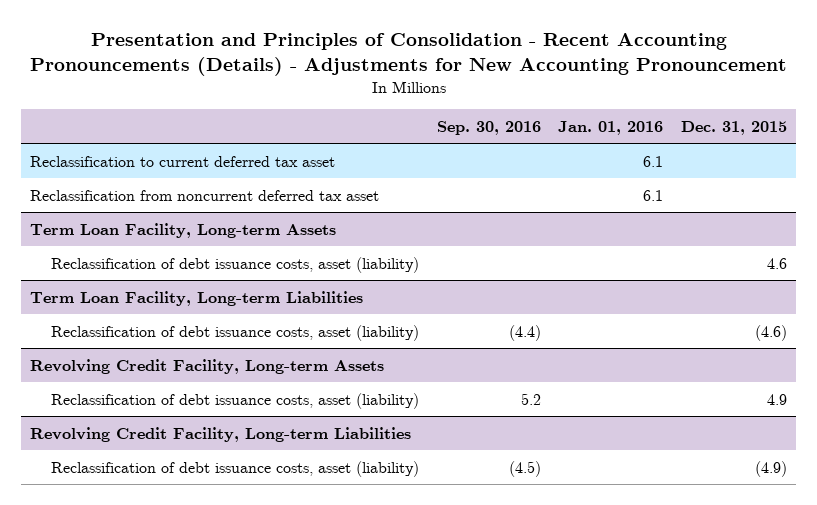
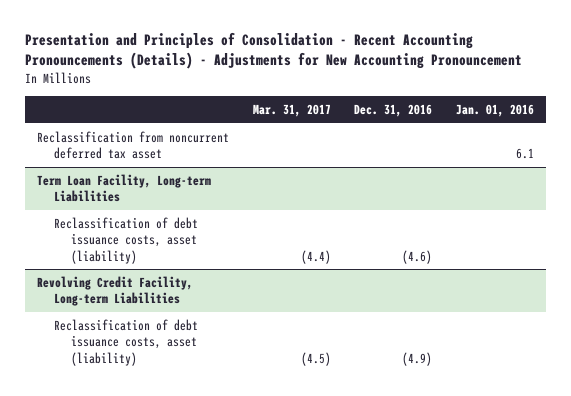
[436,120,541,135] Sep. 30, 2016 -> none
[681,120,788,135] Dec. 31, 2015 -> none
none -> [252,103,331,117] Mar. 31, 2017
none -> [354,103,433,117] Dec. 31, 2016
[30,155,336,167] Reclassification to current deferred tax asset -> none
[30,222,337,238] Term Loan Facility, Long-term Assets -> none
[50,256,419,273] Reclassification of debt issuance costs, asset (liability) -> none
[30,358,385,374] Revolving Credit Facility, Long-term Assets -> none
[50,392,419,409] Reclassification of debt issuance costs, asset (liability) -> none

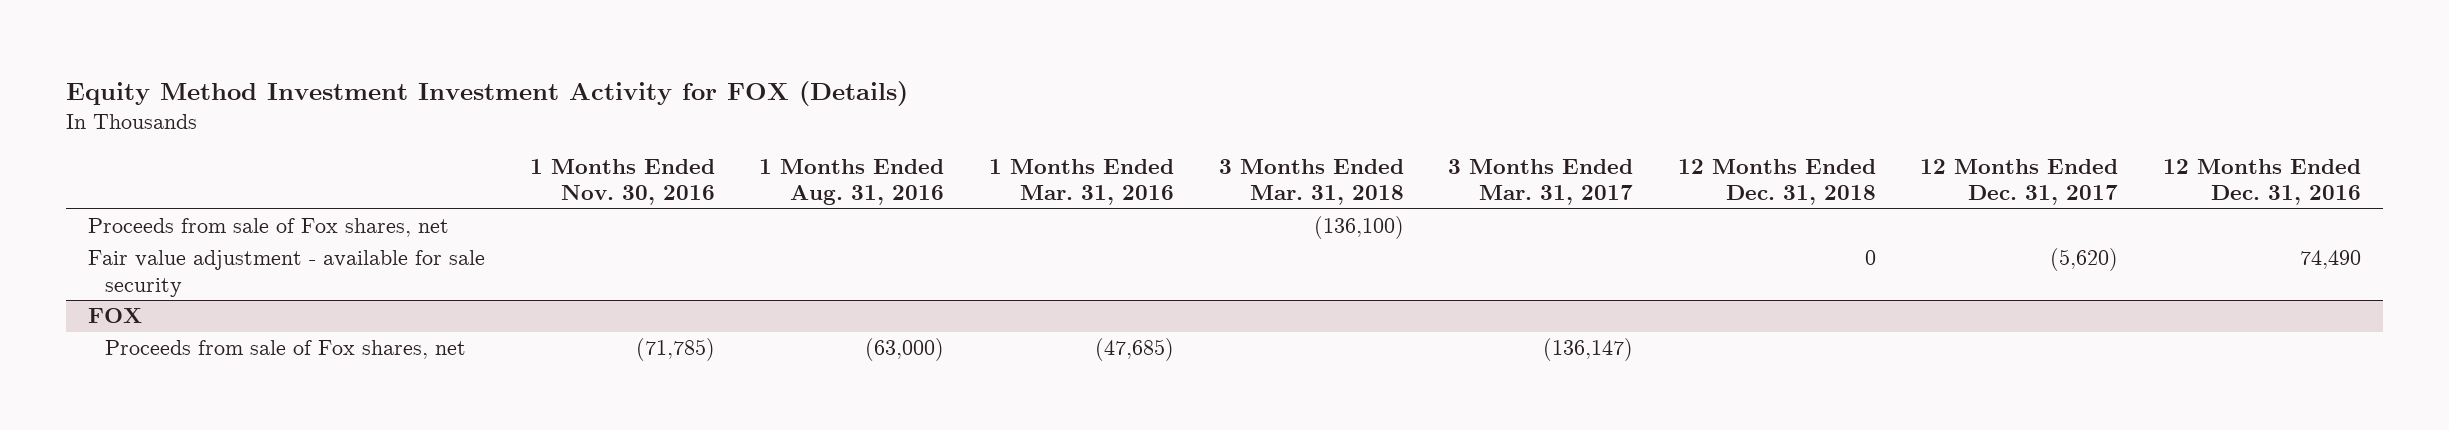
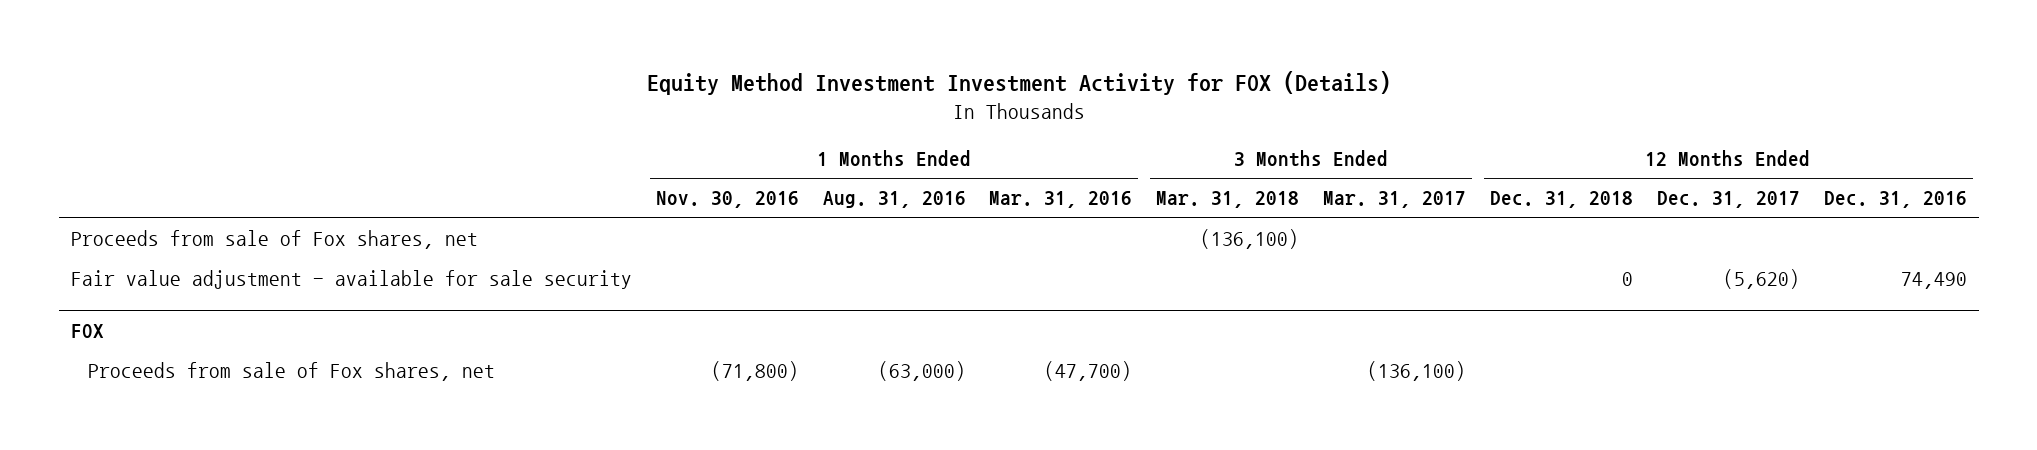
[635,338,715,362] (71,785) -> [710,361,799,382] (71,800)
[1095,338,1175,362] (47,685) -> [1044,361,1133,382] (47,700)
[1543,338,1634,362] (136,147) -> [1367,361,1467,382] (136,100)

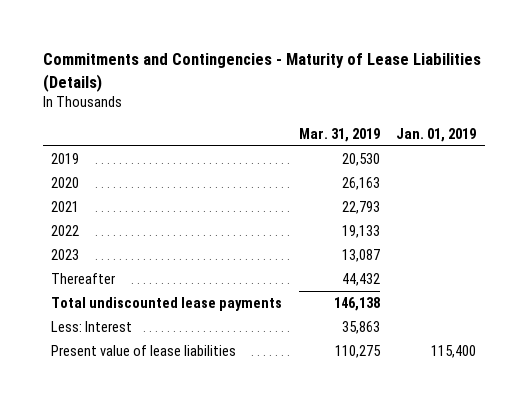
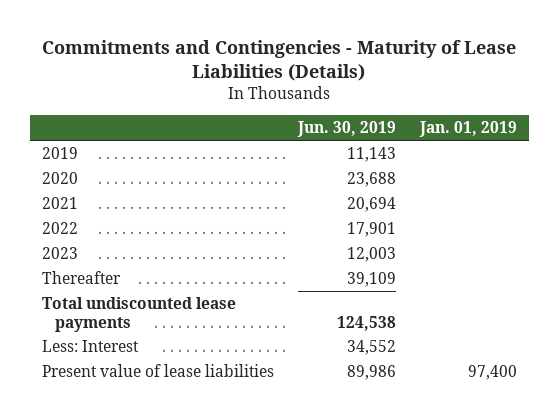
[298,127,380,142] Mar. 31, 2019 -> none
none -> [296,121,396,138] Jun. 30, 2019
[431,345,477,359] 115,400 -> [467,365,517,381] 97,400

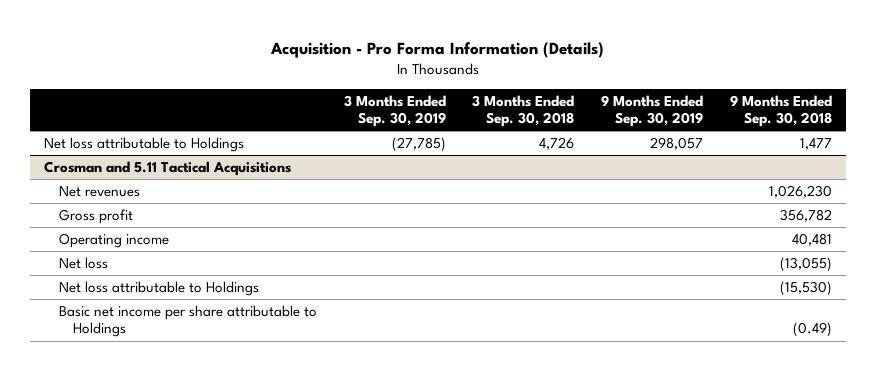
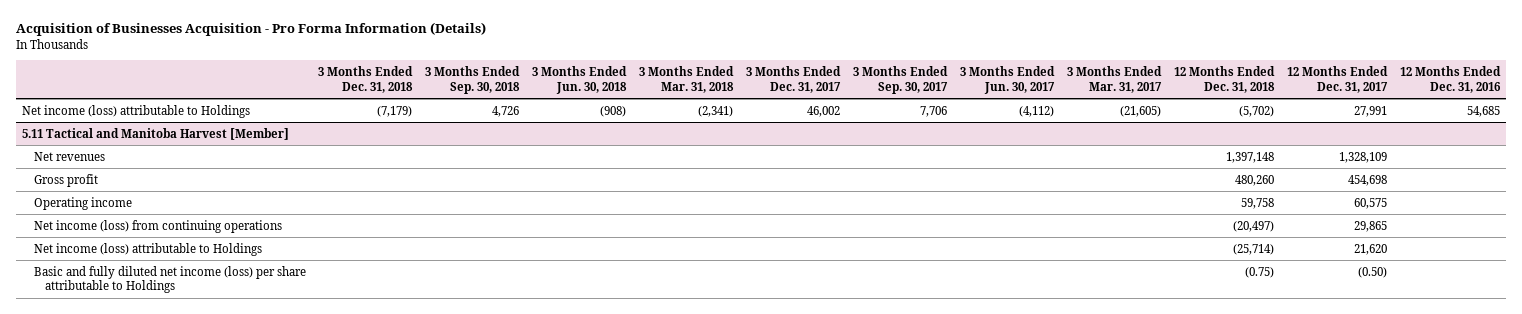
[270,41,605,58] Acquisition - Pro Forma Information (Details) -> [15,22,486,37] Acquisition of Businesses Acquisition - Pro Forma Information (Details)
[343,94,446,127] 3 Months Ended Sep. 30, 2019 -> none
[601,94,704,127] 9 Months Ended Sep. 30, 2019 -> none
[730,94,833,127] 9 Months Ended Sep. 30, 2018 -> none
none -> [318,65,414,93] 3 Months Ended Dec. 31, 2018
none -> [532,65,628,94] 3 Months Ended Jun. 30, 2018
none -> [639,65,735,93] 3 Months Ended Mar. 31, 2018
none -> [746,65,842,93] 3 Months Ended Dec. 31, 2017
none -> [853,65,949,94] 3 Months Ended Sep. 30, 2017
none -> [960,65,1056,94] 3 Months Ended Jun. 30, 2017
none -> [1066,65,1162,93] 3 Months Ended Mar. 31, 2017
none -> [1173,65,1275,93] 12 Months Ended Dec. 31, 2018
none -> [1286,65,1388,93] 12 Months Ended Dec. 31, 2017
none -> [1399,65,1501,93] 12 Months Ended Dec. 31, 2016
[43,161,291,177] Crosman and 5.11 Tactical Acquisitions -> none
[58,186,140,198] Net revenues -> none
[58,209,133,225] Gross profit -> none
[58,233,169,249] Operating income -> none
[58,257,108,270] Net loss -> none
[58,281,259,297] Net loss attributable to Holdings -> none
[58,305,317,338] Basic net income per share attributable to Holdings -> none
[43,137,244,153] Net loss attributable to Holdings -> [22,104,251,118] Net income (loss) attributable to Holdings
none -> [22,127,290,140] 5.11 Tactical and Manitoba Harvest [Member]
none -> [33,151,105,161] Net revenues
none -> [33,173,98,187] Gross profit
none -> [33,196,132,210] Operating income
none -> [33,219,282,233] Net income (loss) from continuing operations
none -> [33,242,262,256] Net income (loss) attributable to Holdings
none -> [33,265,306,294] Basic and fully diluted net income (loss) per share attributable to Holdings

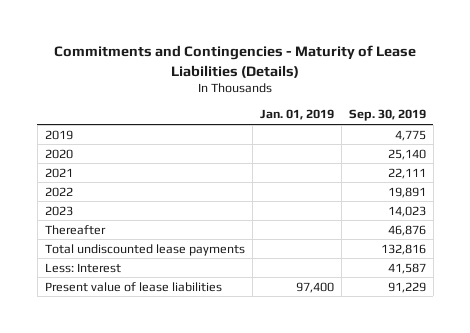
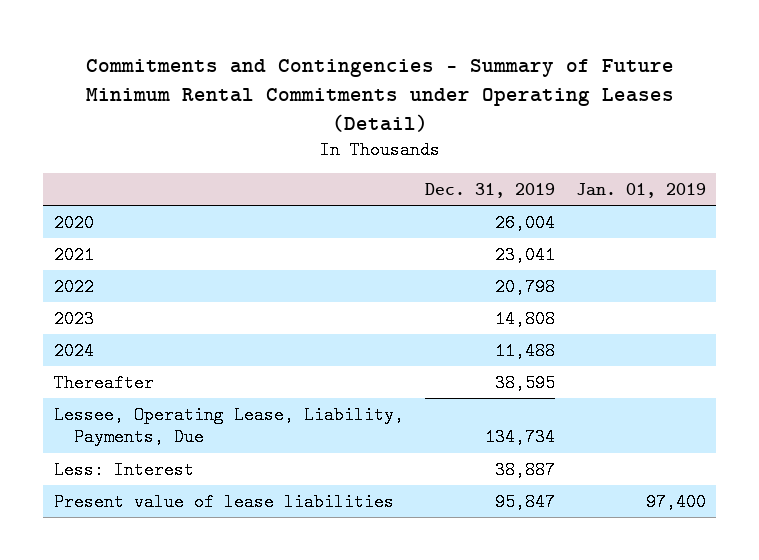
[54,45,417,78] Commitments and Contingencies - Maturity of Lease Liabilities (Details) -> [85,59,674,132] Commitments and Contingencies - Summary of Future Minimum Rental Commitments under Operating Leases (Detail)
[348,109,426,122] Sep. 30, 2019 -> none
none -> [424,182,555,198] Dec. 31, 2019
[44,129,73,140] 2019 -> none
none -> [53,341,94,360] 2024
[44,243,245,256] Total undiscounted lease payments -> [53,405,404,447] Lessee, Operating Lease, Liability, Payments, Due

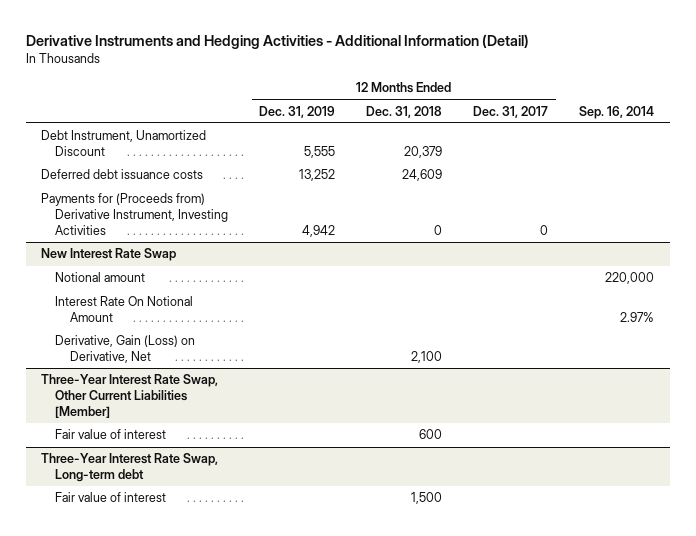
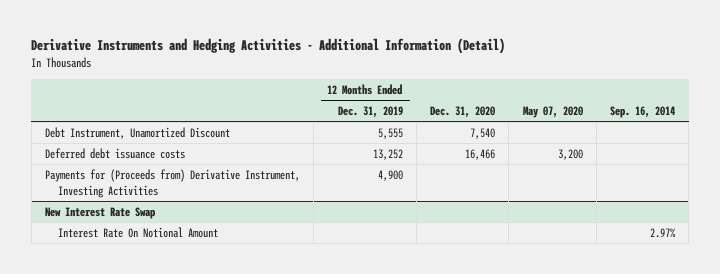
[366,105,443,118] Dec. 31, 2018 -> none
[473,105,549,118] Dec. 31, 2017 -> none
none -> [430,106,496,119] Dec. 31, 2020
none -> [522,106,583,119] May 07, 2020
[302,224,336,237] 4,942 -> [377,169,403,181] 4,900
[55,272,146,283] Notional amount -> none
[55,335,196,364] Derivative, Gain (Loss) on Derivative, Net -> none
[41,374,219,418] Three-Year Interest Rate Swap, Other Current Liabilities [Member] -> none
[55,429,167,440] Fair value of interest -> none
[41,453,219,483] Three-Year Interest Rate Swap, Long-term debt -> none
[55,492,167,503] Fair value of interest -> none

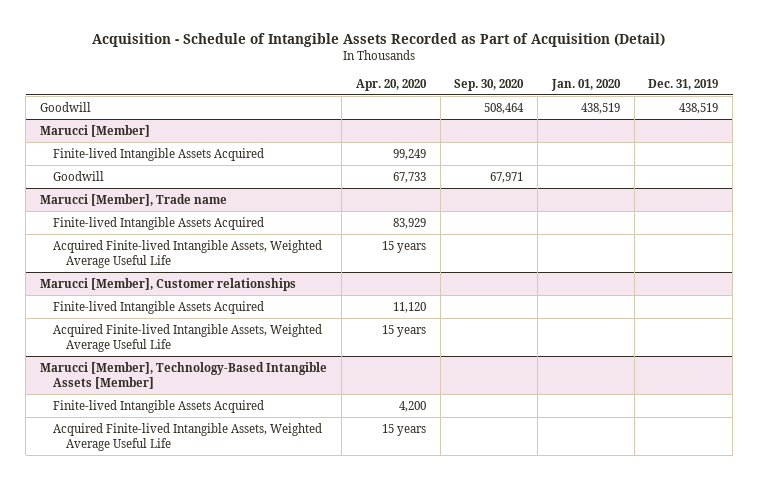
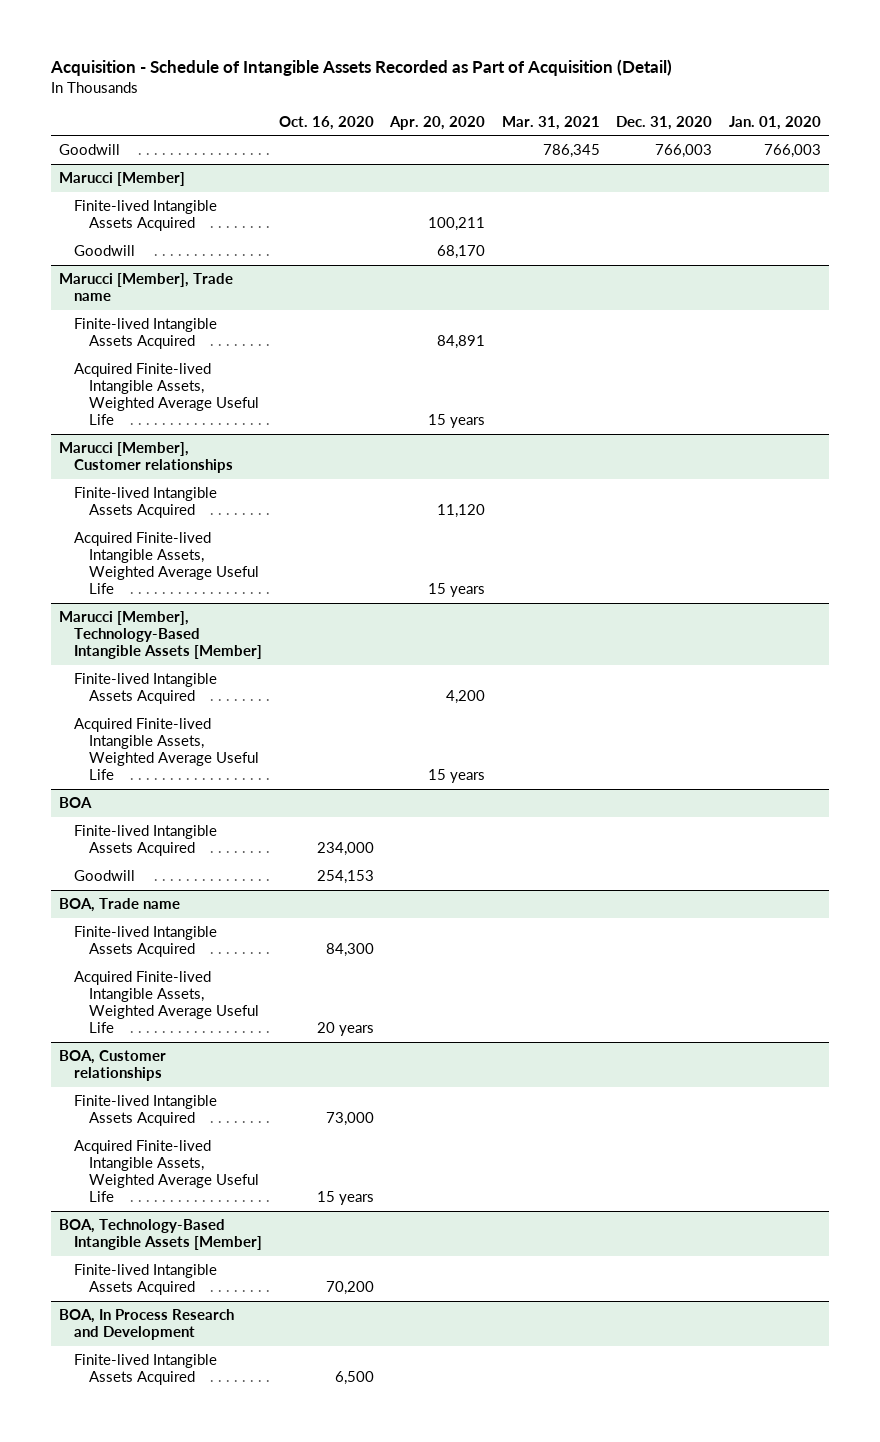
[454,78,525,91] Sep. 30, 2020 -> none
[648,78,719,90] Dec. 31, 2019 -> none
none -> [278,115,374,130] Oct. 16, 2020
none -> [501,115,600,130] Mar. 31, 2021
none -> [616,115,713,130] Dec. 31, 2020
[580,102,620,114] 438,519 -> [763,144,821,159] 766,003
[392,148,426,160] 99,249 -> [428,217,486,232] 100,211
[392,171,426,183] 67,733 -> [437,245,486,260] 68,170
[392,217,426,229] 83,929 -> [437,335,486,350] 84,891
none -> [58,797,92,809] BOA
none -> [73,825,217,857] Finite-lived Intangible Assets Acquired
none -> [73,870,135,882] Goodwill
none -> [58,898,180,913] BOA, Trade name
none -> [73,926,217,958] Finite-lived Intangible Assets Acquired
none -> [73,971,260,1034] Acquired Finite-lived Intangible Assets, Weighted Average Useful Life
none -> [58,1050,166,1082] BOA, Customer relationships
none -> [73,1095,217,1127] Finite-lived Intangible Assets Acquired
none -> [73,1140,260,1203] Acquired Finite-lived Intangible Assets, Weighted Average Useful Life
none -> [58,1219,262,1251] BOA, Technology-Based Intangible Assets [Member]
none -> [73,1264,217,1296] Finite-lived Intangible Assets Acquired
none -> [58,1309,234,1341] BOA, In Process Research and Development
none -> [73,1354,217,1386] Finite-lived Intangible Assets Acquired

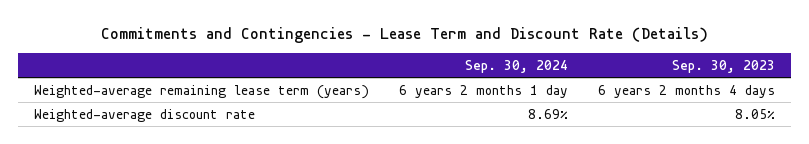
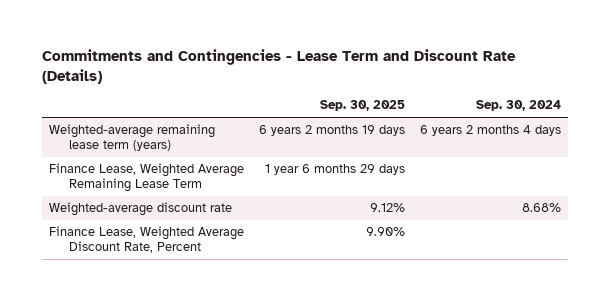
[672,59,776,73] Sep. 30, 2023 -> none
none -> [320,100,406,112] Sep. 30, 2025
[399,84,569,98] 6 years 2 months 1 day -> [419,125,561,137] 6 years 2 months 4 days
none -> [49,163,245,193] Finance Lease, Weighted Average Remaining Lease Term
[528,108,569,119] 8.69% -> [521,203,561,213] 8.68%
none -> [49,226,245,254] Finance Lease, Weighted Average Discount Rate, Percent

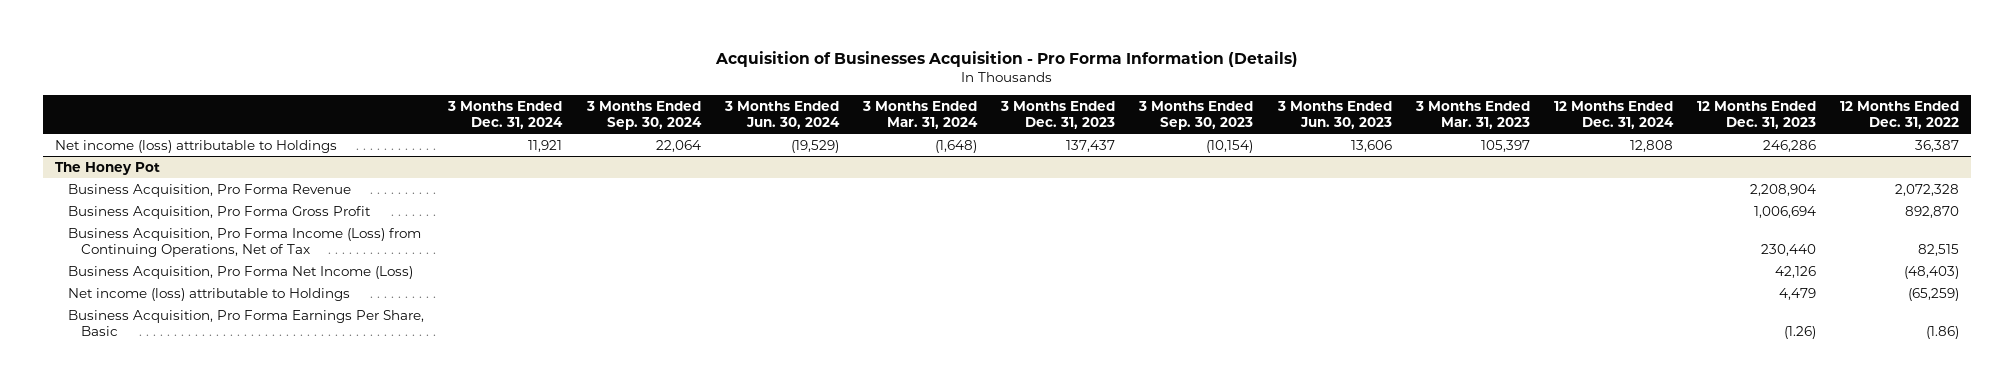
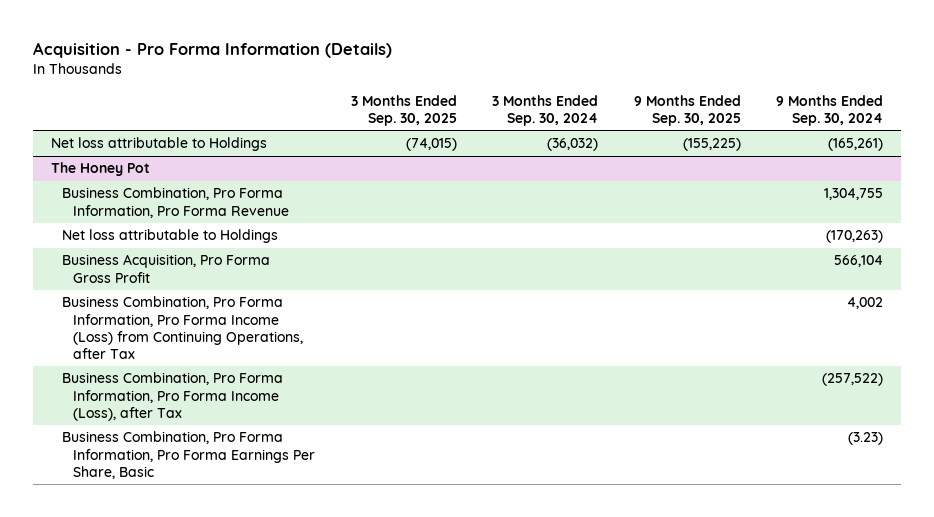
[715,50,1299,67] Acquisition of Businesses Acquisition - Pro Forma Information (Details) -> [33,42,393,59] Acquisition - Pro Forma Information (Details)
[447,100,564,129] 3 Months Ended Dec. 31, 2024 -> none
[723,100,840,129] 3 Months Ended Jun. 30, 2024 -> none
[861,100,978,129] 3 Months Ended Mar. 31, 2024 -> none
[1000,100,1116,129] 3 Months Ended Dec. 31, 2023 -> none
[1138,100,1254,130] 3 Months Ended Sep. 30, 2023 -> none
[1276,100,1392,129] 3 Months Ended Jun. 30, 2023 -> none
[1414,100,1530,129] 3 Months Ended Mar. 31, 2023 -> none
[1553,100,1674,129] 12 Months Ended Dec. 31, 2024 -> none
[1697,100,1817,129] 12 Months Ended Dec. 31, 2023 -> none
[1840,100,1960,129] 12 Months Ended Dec. 31, 2022 -> none
none -> [350,95,457,127] 3 Months Ended Sep. 30, 2025
none -> [633,95,741,127] 9 Months Ended Sep. 30, 2025
none -> [776,95,884,127] 9 Months Ended Sep. 30, 2024
[55,139,338,153] Net income (loss) attributable to Holdings -> [51,137,268,152] Net loss attributable to Holdings
[655,139,701,152] 22,064 -> [547,138,599,152] (36,032)
[68,183,352,197] Business Acquisition, Pro Forma Revenue -> [61,187,289,218] Business Combination, Pro Forma Information, Pro Forma Revenue
none -> [61,229,278,244] Net loss attributable to Holdings
[68,287,351,301] Net income (loss) attributable to Holdings -> none
[68,227,422,257] Business Acquisition, Pro Forma Income (Loss) from Continuing Operations, Net of Tax -> [61,296,303,359] Business Combination, Pro Forma Information, Pro Forma Income (Loss) from Continuing Operations, after Tax
[68,265,414,279] Business Acquisition, Pro Forma Net Income (Loss) -> [61,372,283,421] Business Combination, Pro Forma Information, Pro Forma Income (Loss), after Tax
[68,309,425,336] Business Acquisition, Pro Forma Earnings Per Share, Basic -> [61,431,315,479] Business Combination, Pro Forma Information, Pro Forma Earnings Per Share, Basic

